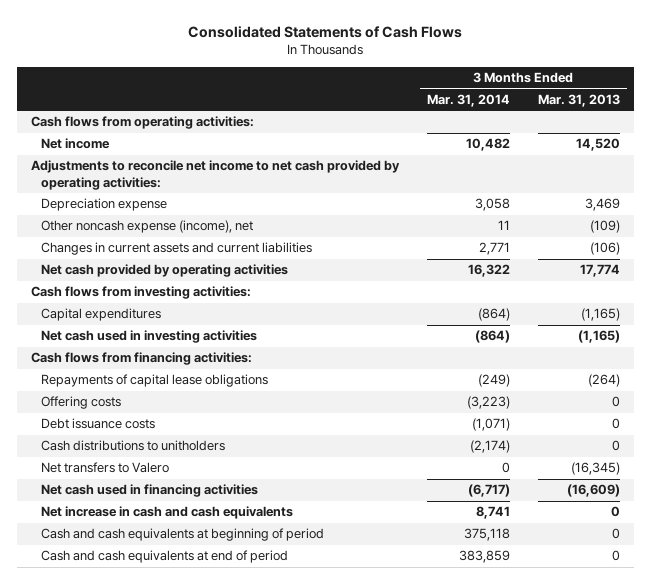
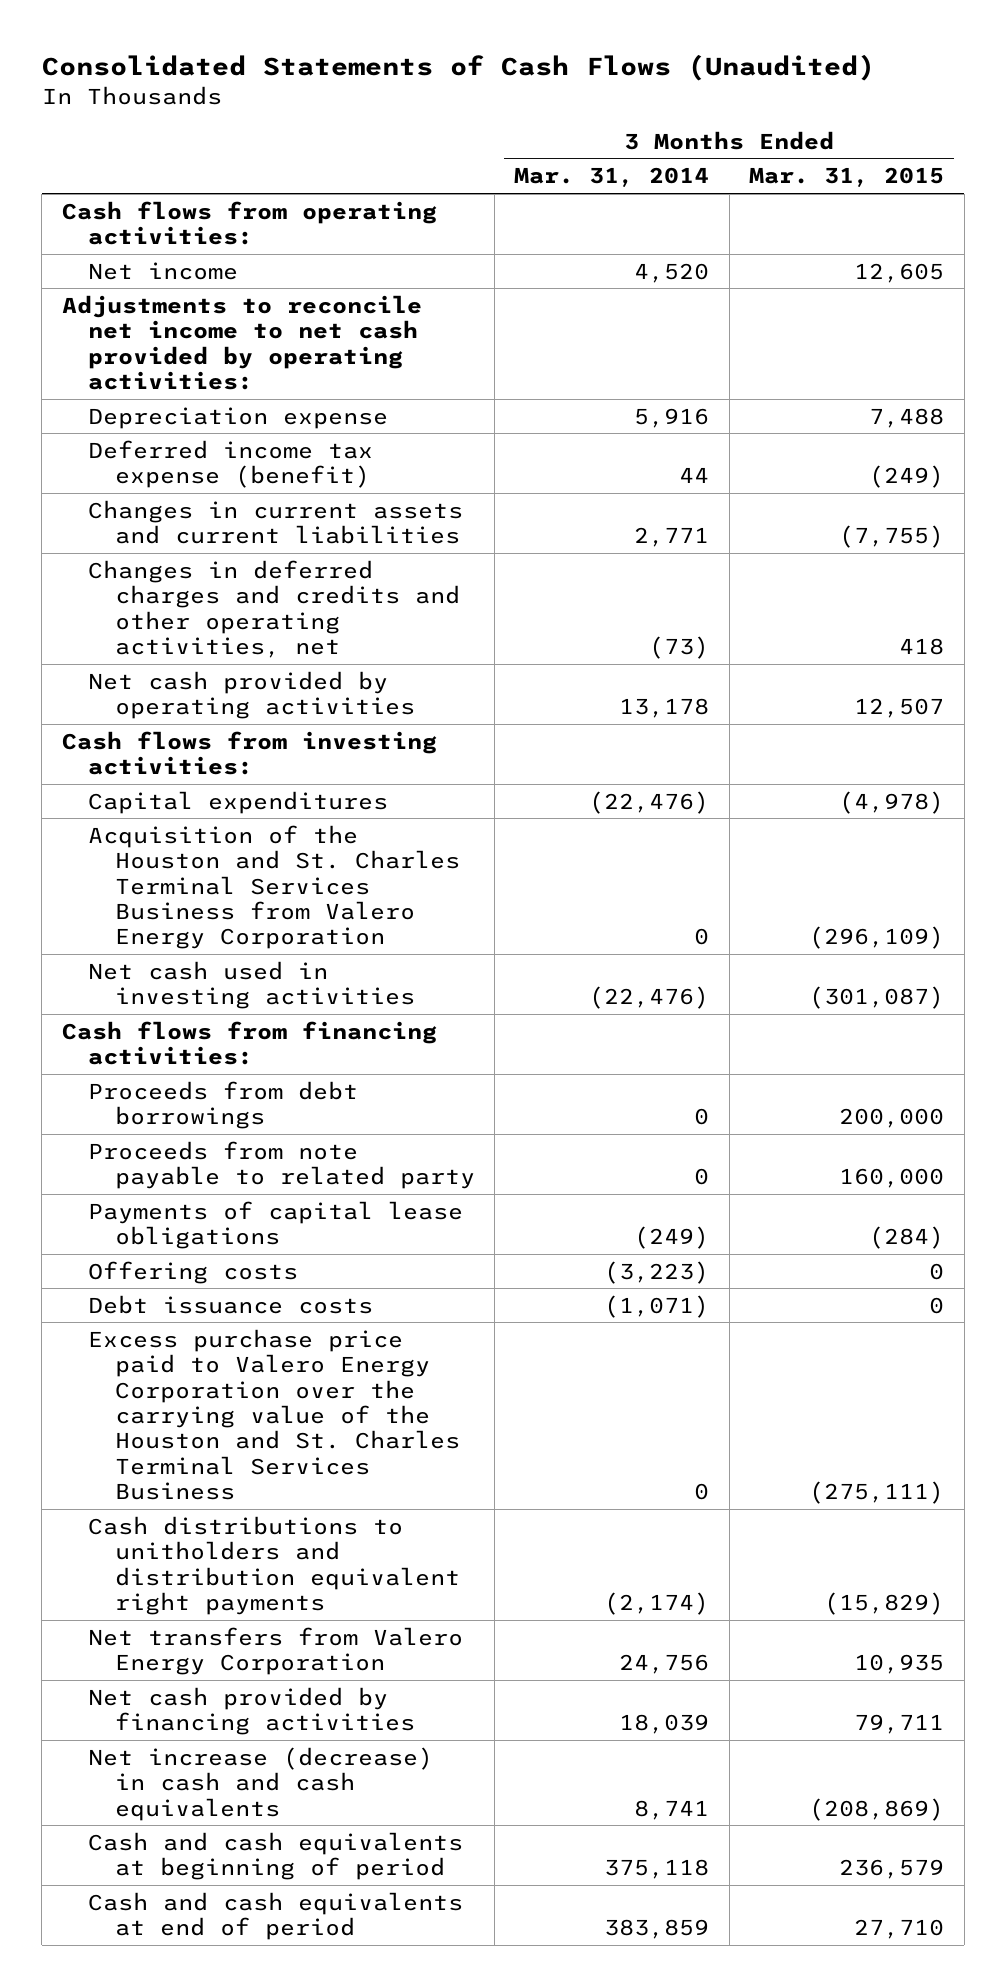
[188,25,463,38] Consolidated Statements of Cash Flows -> [41,53,875,81] Consolidated Statements of Cash Flows (Unaudited)
[537,94,620,108] Mar. 31, 2013 -> none
none -> [749,167,945,188] Mar. 31, 2015
[465,138,510,152] 10,482 -> [634,262,710,283] 4,520
[41,220,254,234] Other noncash expense (income), net -> none
[474,198,510,212] 3,058 -> [634,407,710,428] 5,916
none -> [88,439,374,489] Deferred income tax expense (benefit)
none -> [88,559,460,658] Changes in deferred charges and credits and other operating activities, net
[467,264,510,278] 16,322 -> [619,698,710,719] 13,178
[477,308,510,322] (864) -> [589,790,710,814] (22,476)
none -> [88,824,460,950] Acquisition of the Houston and St. Charles Terminal Services Business from Valero Energy Corporation
[474,330,510,344] (864) -> [589,986,710,1010] (22,476)
none -> [88,1080,359,1130] Proceeds from debt borrowings
none -> [88,1140,475,1190] Proceeds from note payable to related party
[41,374,269,388] Repayments of capital lease obligations -> [88,1200,464,1250] Payments of capital lease obligations
none -> [88,1328,460,1501] Excess purchase price paid to Valero Energy Corporation over the carrying value of the Houston and St. Charles Terminal Services Business
[41,440,226,452] Cash distributions to unitholders -> [88,1515,460,1615] Cash distributions to unitholders and distribution equivalent right payments
[41,462,170,474] Net transfers to Valero -> [88,1626,464,1676] Net transfers from Valero Energy Corporation
[501,462,510,474] 0 -> [619,1654,710,1675] 24,756
[41,484,259,498] Net cash used in financing activities -> [88,1686,415,1736] Net cash provided by financing activities
[467,484,510,498] (6,717) -> [619,1714,710,1735] 18,039
[41,506,294,520] Net increase in cash and cash equivalents -> [88,1746,434,1821] Net increase (decrease) in cash and cash equivalents

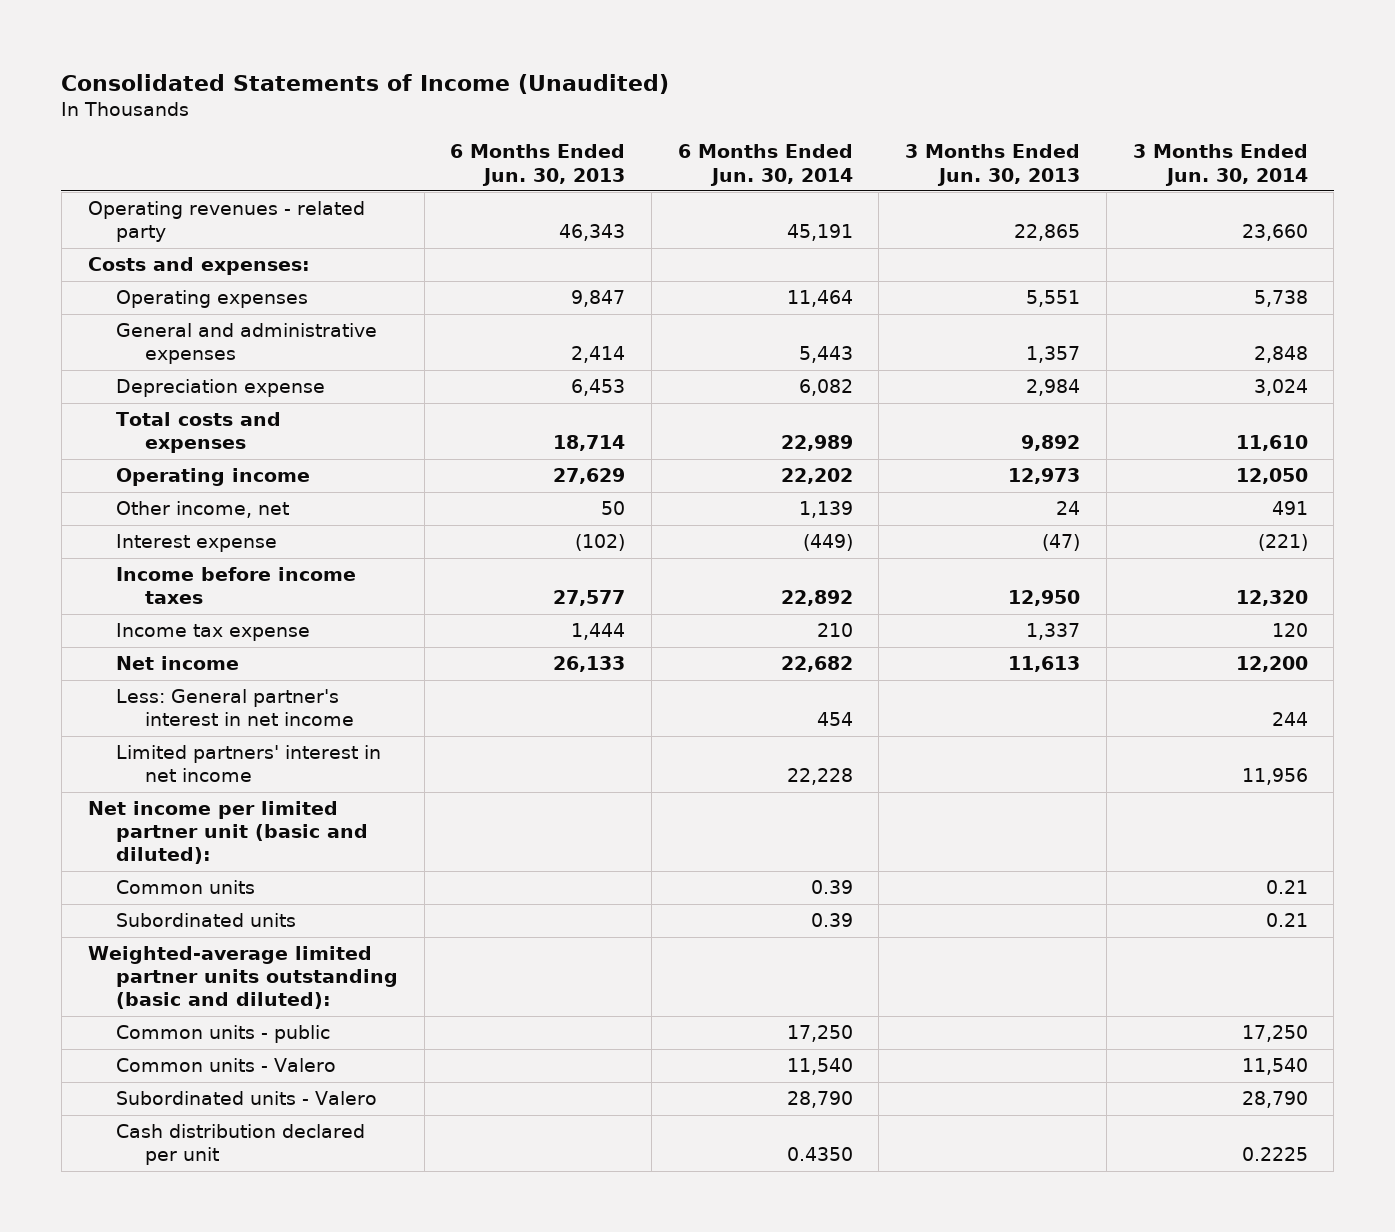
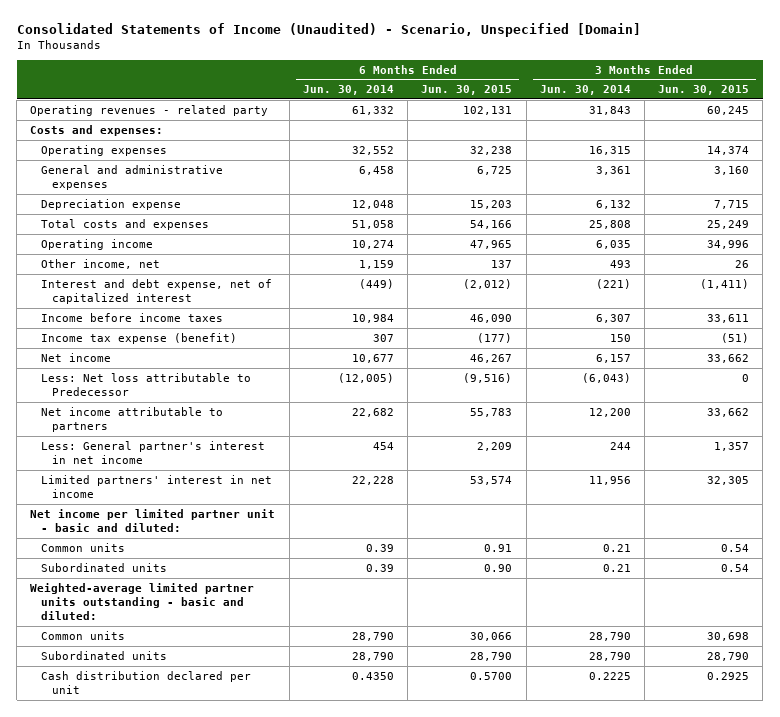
[61,73,670,94] Consolidated Statements of Income (Unaudited) -> [16,22,641,37] Consolidated Statements of Income (Unaudited) - Scenario, Unspecified [Domain]
[450,144,626,186] 6 Months Ended Jun. 30, 2013 -> none
[905,144,1081,186] 3 Months Ended Jun. 30, 2013 -> none
none -> [421,85,513,96] Jun. 30, 2015
none -> [658,85,750,96] Jun. 30, 2015
[786,224,853,242] 45,191 -> [351,105,394,115] 61,332
[1241,224,1308,242] 23,660 -> [588,105,631,115] 31,843
[786,290,853,308] 11,464 -> [351,145,394,155] 32,552
[1253,290,1308,308] 5,738 -> [588,145,631,155] 16,315
[798,346,853,364] 5,443 -> [358,165,394,175] 6,458
[1253,346,1308,364] 2,848 -> [595,165,631,175] 3,361
[798,379,853,397] 6,082 -> [351,199,394,209] 12,048
[1253,379,1308,397] 3,024 -> [595,199,631,209] 6,132
[780,435,853,452] 22,989 -> [351,219,394,229] 51,058
[1235,435,1308,452] 11,610 -> [588,219,631,229] 25,808
[780,468,853,485] 22,202 -> [351,239,394,249] 10,274
[1235,468,1308,485] 12,050 -> [595,239,631,249] 6,035
[798,501,853,519] 1,139 -> [358,259,394,269] 1,159
[1271,501,1308,516] 491 -> [609,259,631,268] 493
[116,534,278,553] Interest expense -> [41,278,273,305] Interest and debt expense, net of capitalized interest
[780,590,853,607] 22,892 -> [351,313,394,323] 10,984
[1235,590,1308,607] 12,320 -> [595,313,631,323] 6,307
[116,623,311,642] Income tax expense -> [41,332,238,344] Income tax expense (benefit)
[816,623,853,638] 210 -> [372,333,394,342] 307
[1271,623,1308,638] 120 -> [609,333,631,342] 150
[780,656,853,673] 22,682 -> [351,353,394,363] 10,677
[1235,656,1308,673] 12,200 -> [595,353,631,363] 6,157
none -> [41,372,252,397] Less: Net loss attributable to Predecessor
none -> [41,406,224,433] Net income attributable to partners
[87,801,369,865] Net income per limited partner unit (basic and diluted): -> [30,508,276,533] Net income per limited partner unit - basic and diluted:
[116,1058,337,1073] Common units - Valero -> none
[87,946,399,1010] Weighted-average limited partner units outstanding (basic and diluted): -> [30,582,255,621] Weighted-average limited partner units outstanding - basic and diluted:
[116,1025,331,1044] Common units - public -> [41,630,126,640] Common units
[786,1025,853,1043] 17,250 -> [351,631,394,641] 28,790
[1241,1025,1308,1043] 17,250 -> [588,631,631,641] 28,790
[116,1091,378,1106] Subordinated units - Valero -> [41,650,168,660] Subordinated units

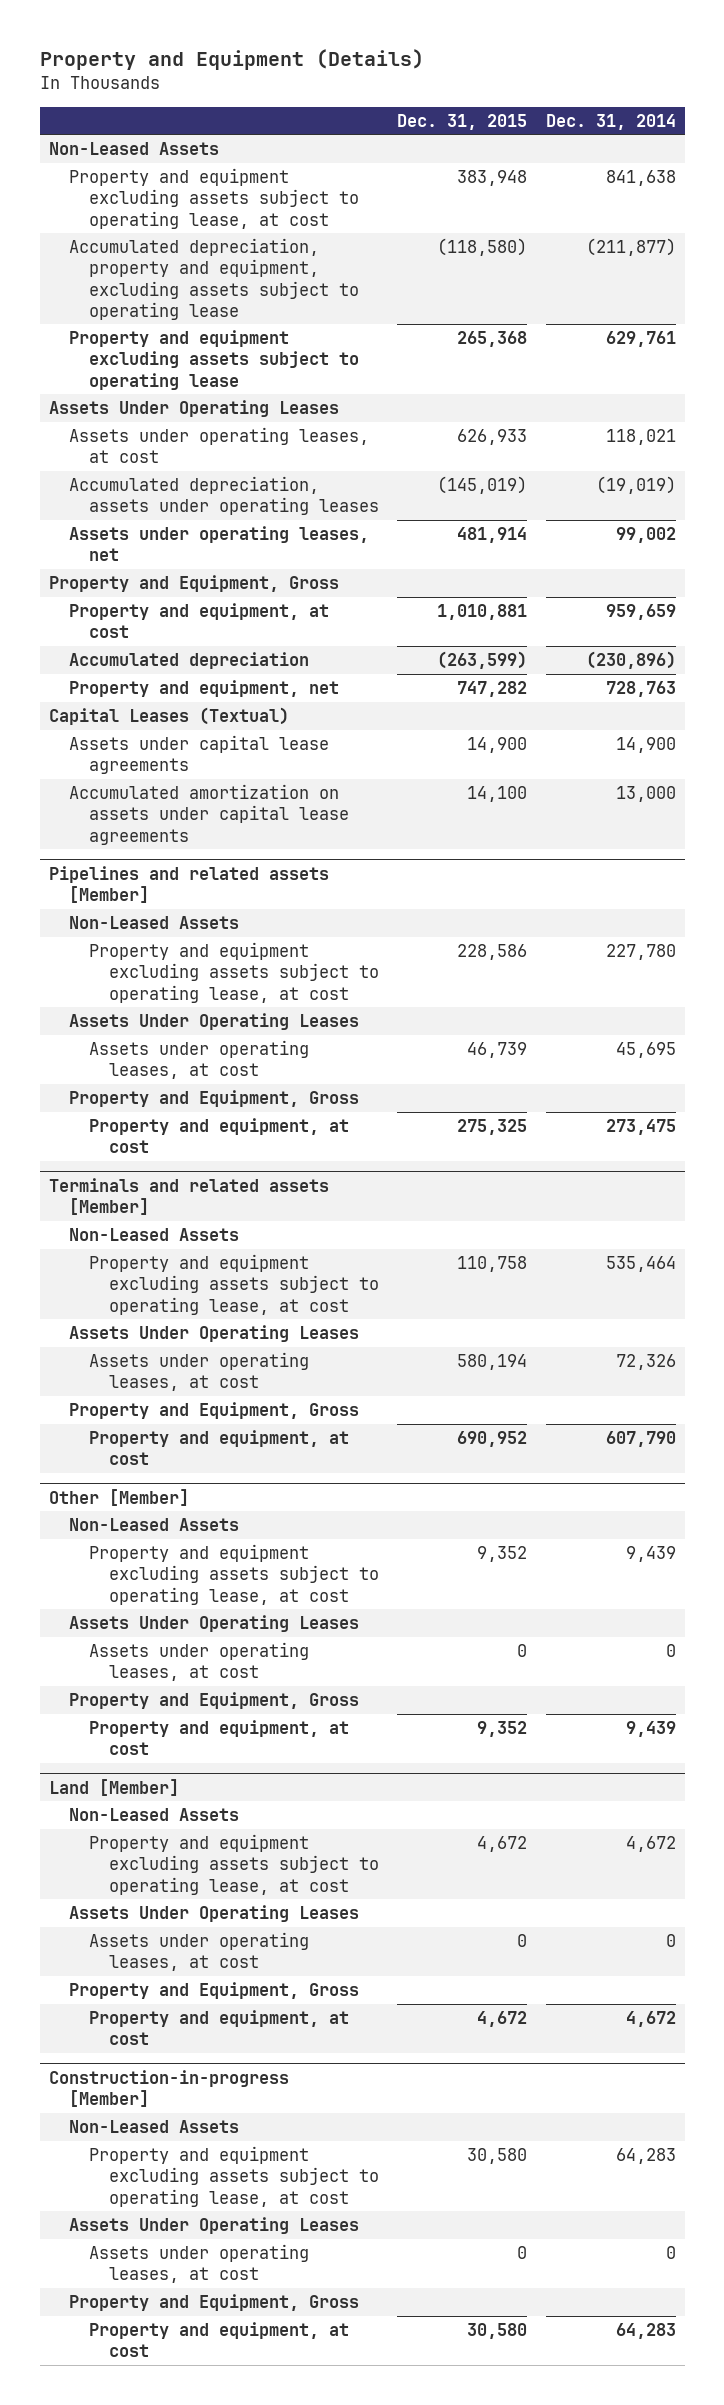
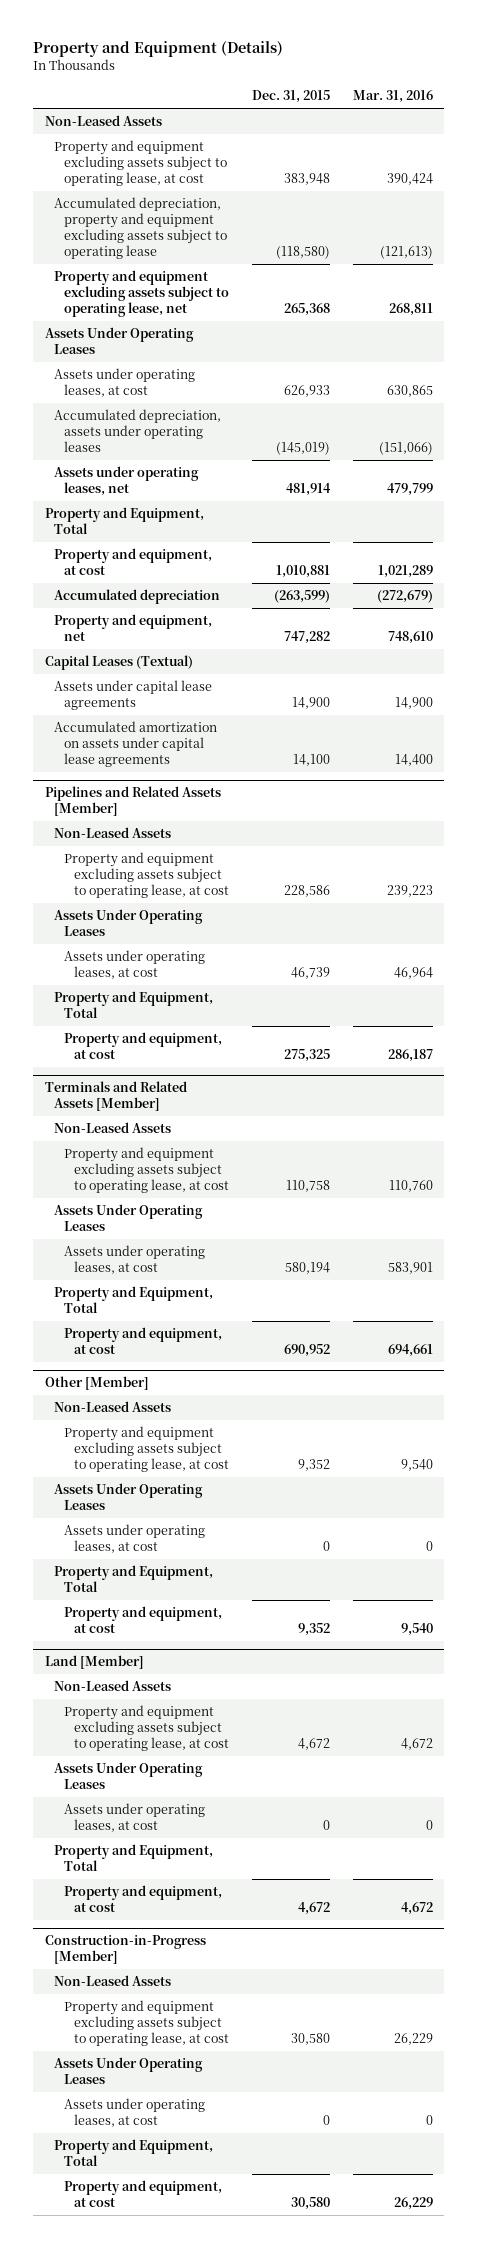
[545,113,676,130] Dec. 31, 2014 -> none
none -> [352,90,433,104] Mar. 31, 2016
[68,238,359,320] Accumulated depreciation, property and equipment, excluding assets subject to operating lease -> [54,197,228,260] Accumulated depreciation, property and equipment excluding assets subject to operating lease
[68,330,359,390] Property and equipment excluding assets subject to operating lease -> [54,270,230,318] Property and equipment excluding assets subject to operating lease, net
[48,575,339,593] Property and Equipment, Gross -> [44,507,204,535] Property and Equipment, Total
[48,865,329,904] Pipelines and related assets [Member] -> [44,786,221,817] Pipelines and Related Assets [Member]
[68,1090,359,1108] Property and Equipment, Gross -> [54,991,214,1019] Property and Equipment, Total
[48,1177,329,1216] Terminals and related assets [Member] -> [44,1081,187,1112] Terminals and Related Assets [Member]
[68,1402,359,1420] Property and Equipment, Gross -> [54,1286,214,1314] Property and Equipment, Total
[68,1692,359,1710] Property and Equipment, Gross -> [54,1565,214,1593] Property and Equipment, Total
[68,1982,359,2000] Property and Equipment, Gross -> [54,1844,214,1872] Property and Equipment, Total
[48,2069,289,2108] Construction-in-progress [Member] -> [44,1935,206,1965] Construction-in-Progress [Member]
[68,2294,359,2312] Property and Equipment, Gross -> [54,2139,214,2167] Property and Equipment, Total

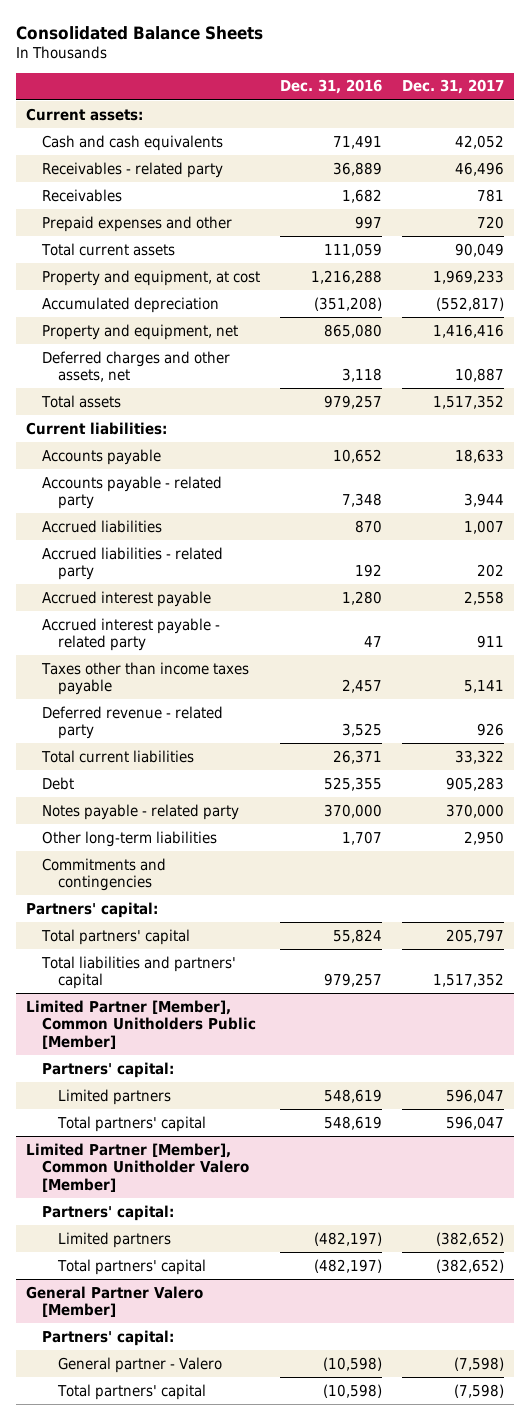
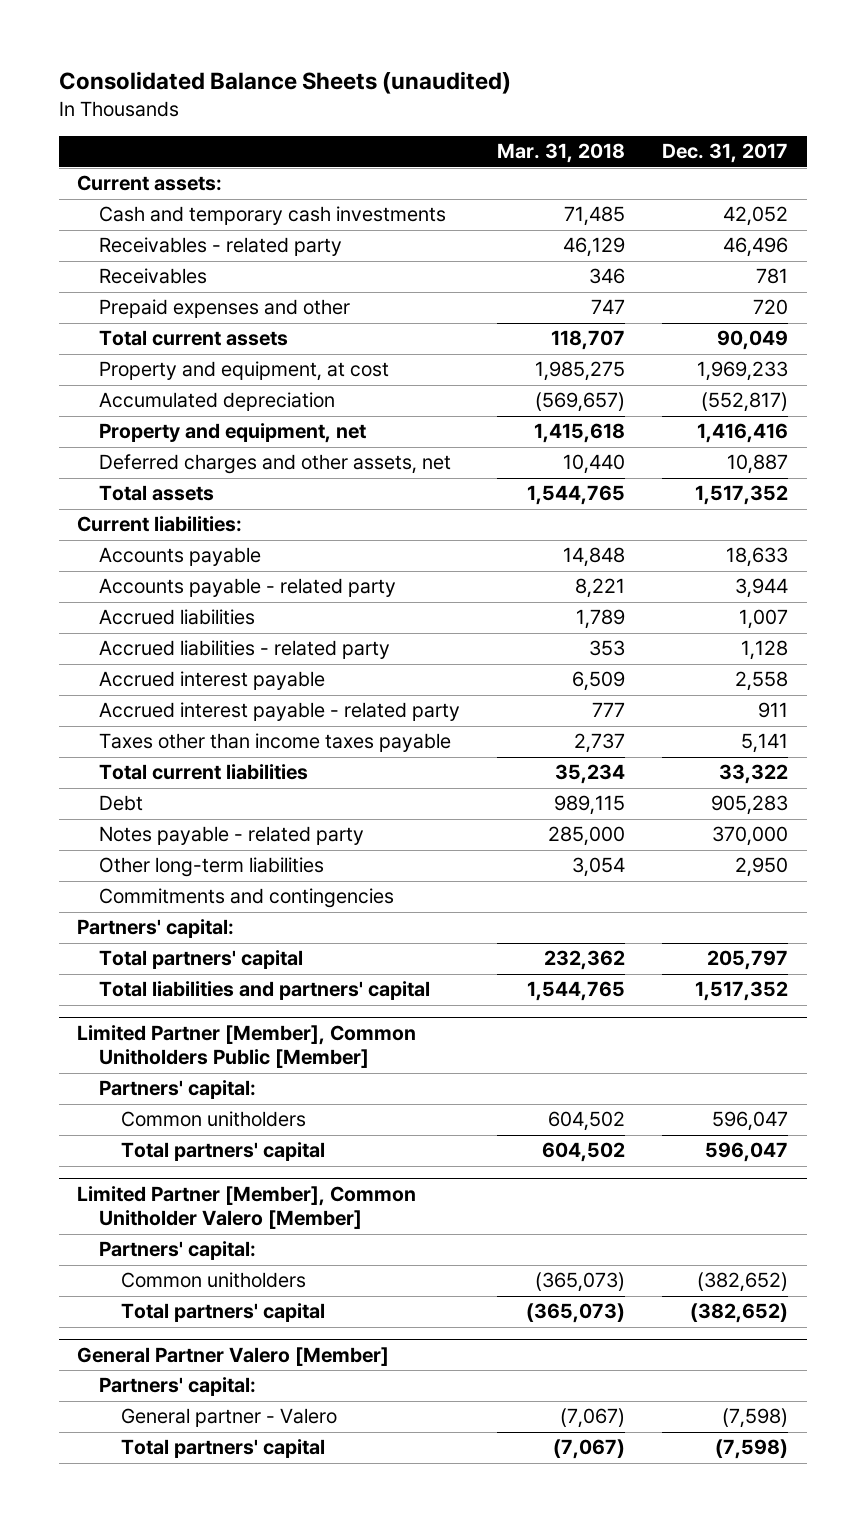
[16,25,264,40] Consolidated Balance Sheets -> [58,71,511,95] Consolidated Balance Sheets (unaudited)
[280,79,383,95] Dec. 31, 2016 -> none
none -> [497,143,626,164] Mar. 31, 2018
[42,134,224,151] Cash and cash equivalents -> [99,206,447,226] Cash and temporary cash investments
[477,564,505,578] 202 -> [741,640,789,661] 1,128
[42,705,224,740] Deferred revenue - related party -> none
[58,1088,172,1105] Limited partners -> [121,1111,307,1128] Common unitholders
[58,1231,172,1248] Limited partners -> [121,1272,307,1289] Common unitholders

